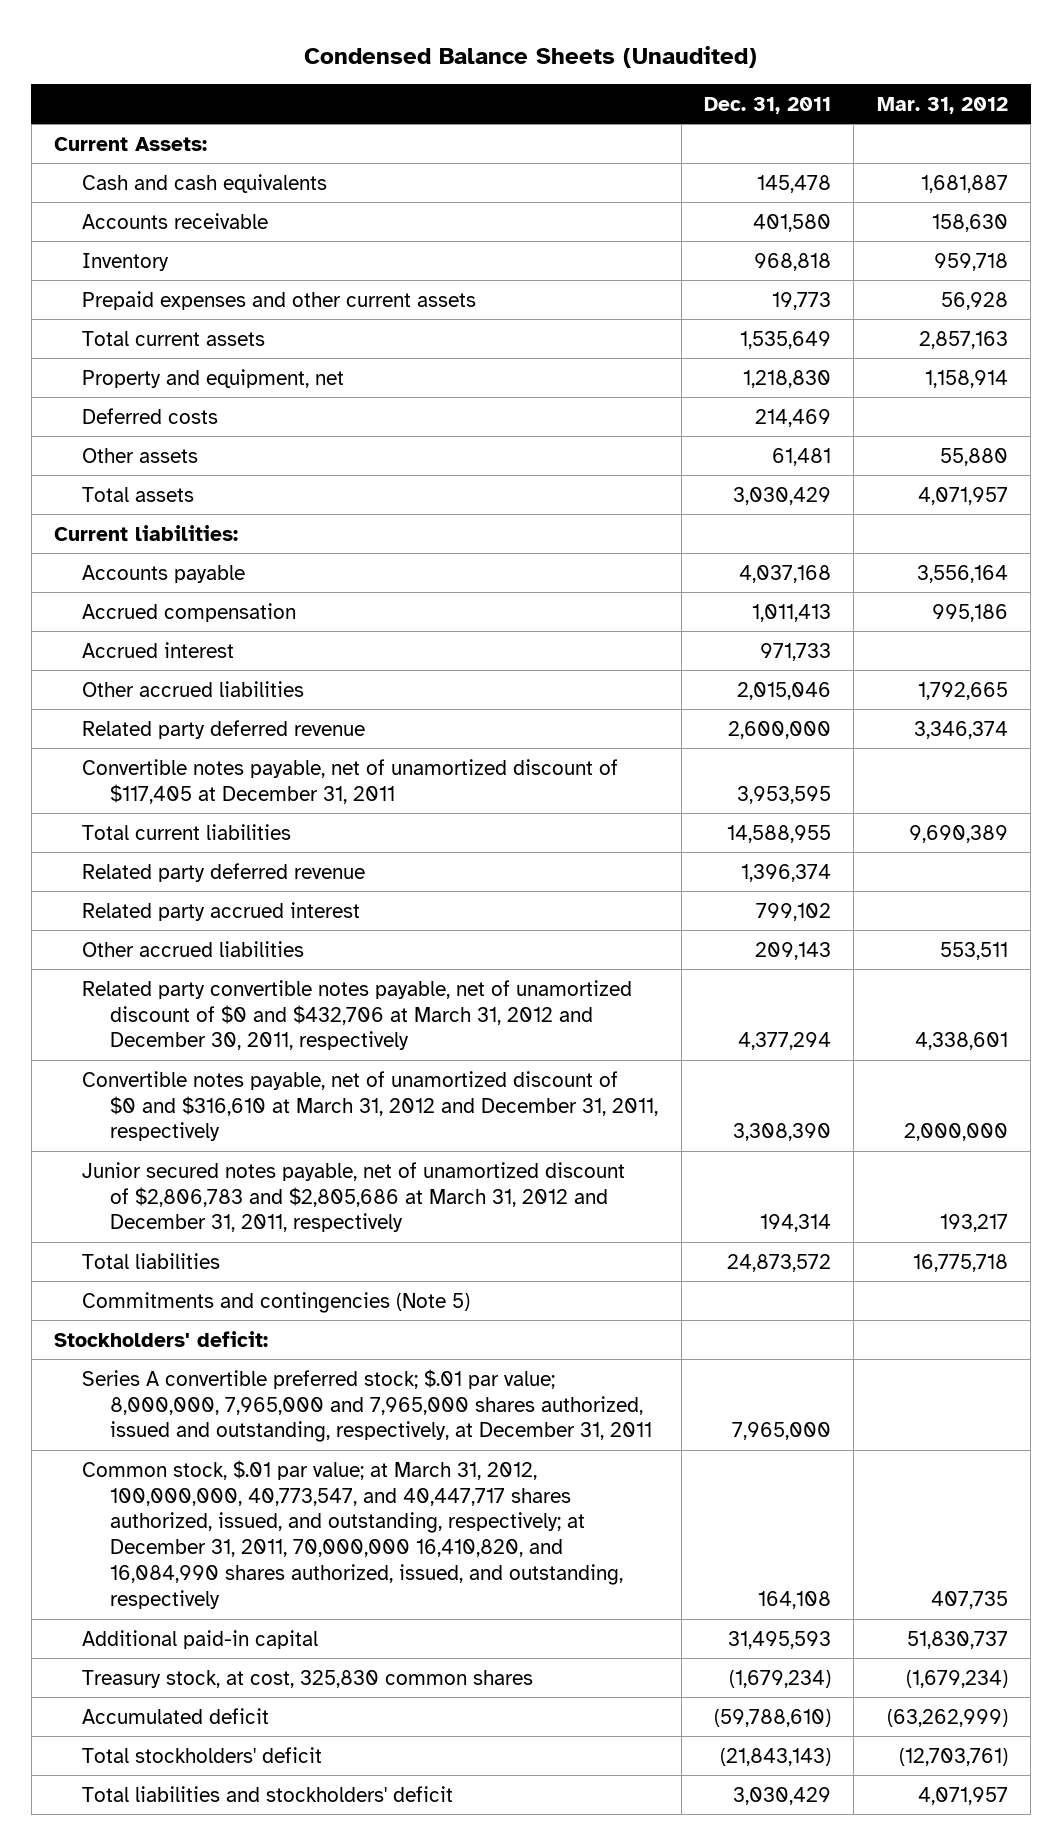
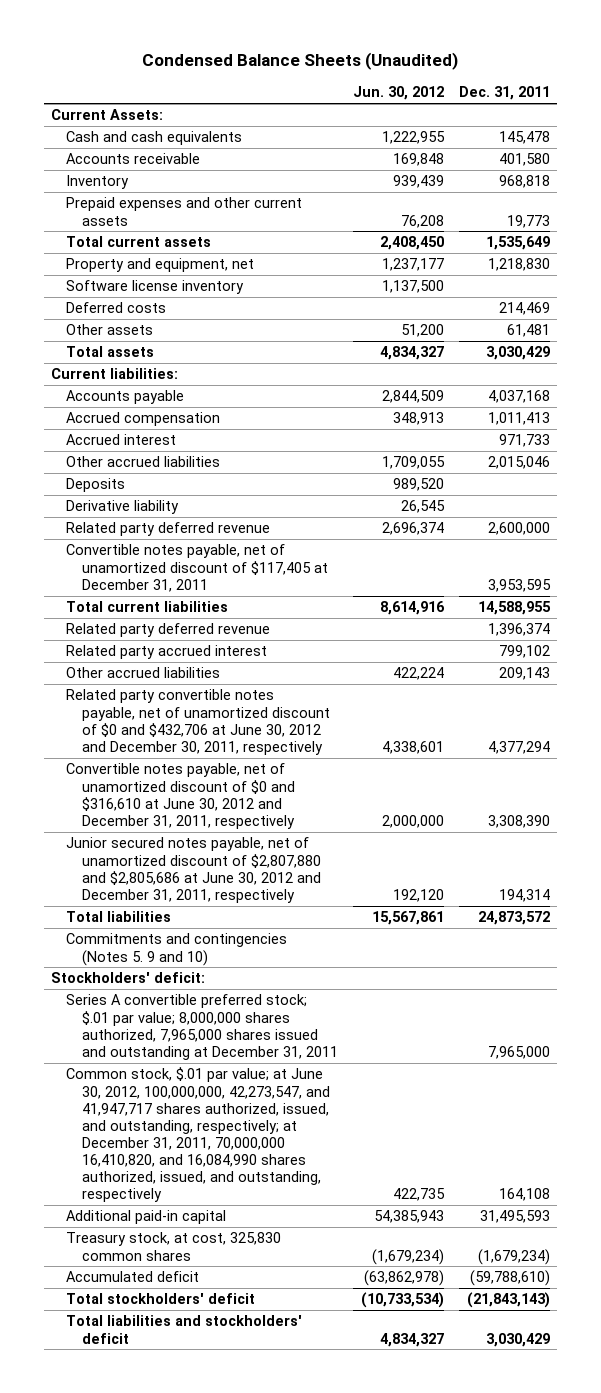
[876,96,1008,114] Mar. 31, 2012 -> none
none -> [352,86,444,101] Jun. 30, 2012
none -> [66,280,245,295] Software license inventory
none -> [66,478,126,493] Deposits
none -> [66,500,180,515] Derivative liability
[82,979,633,1051] Related party convertible notes payable, net of unamortized discount of $0 and $432,706 at March 31, 2012 and December 30, 2011, respectively -> [66,689,330,755] Related party convertible notes payable, net of unamortized discount of $0 and $432,706 at June 30, 2012 and December 30, 2011, respectively
[82,1070,659,1142] Convertible notes payable, net of unamortized discount of $0 and $316,610 at March 31, 2012 and December 31, 2011, respectively -> [66,763,295,829] Convertible notes payable, net of unamortized discount of $0 and $316,610 at June 30, 2012 and December 31, 2011, respectively
[82,1161,626,1233] Junior secured notes payable, net of unamortized discount of $2,806,783 and $2,805,686 at March 31, 2012 and December 31, 2011, respectively -> [66,837,321,903] Junior secured notes payable, net of unamortized discount of $2,807,880 and $2,805,686 at June 30, 2012 and December 31, 2011, respectively
[82,1291,471,1313] Commitments and contingencies (Note 5) -> [66,933,288,966] Commitments and contingencies (Notes 5. 9 and 10)
[82,1368,653,1443] Series A convertible preferred stock; $.01 par value; 8,000,000, 7,965,000 and 7,965,000 shares authorized, issued and outstanding, respectively, at December 31, 2011 -> [66,994,338,1060] Series A convertible preferred stock; $.01 par value; 8,000,000 shares authorized, 7,965,000 shares issued and outstanding at December 31, 2011
[82,1459,624,1610] Common stock, $.01 par value; at March 31, 2012, 100,000,000, 40,773,547, and 40,447,717 shares authorized, issued, and outstanding, respectively; at December 31, 2011, 70,000,000 16,410,820, and 16,084,990 shares authorized, issued, and outstanding, respectively -> [66,1067,330,1203] Common stock, $.01 par value; at June 30, 2012, 100,000,000, 42,273,547, and 41,947,717 shares authorized, issued, and outstanding, respectively; at December 31, 2011, 70,000,000 16,410,820, and 16,084,990 shares authorized, issued, and outstanding, respectively

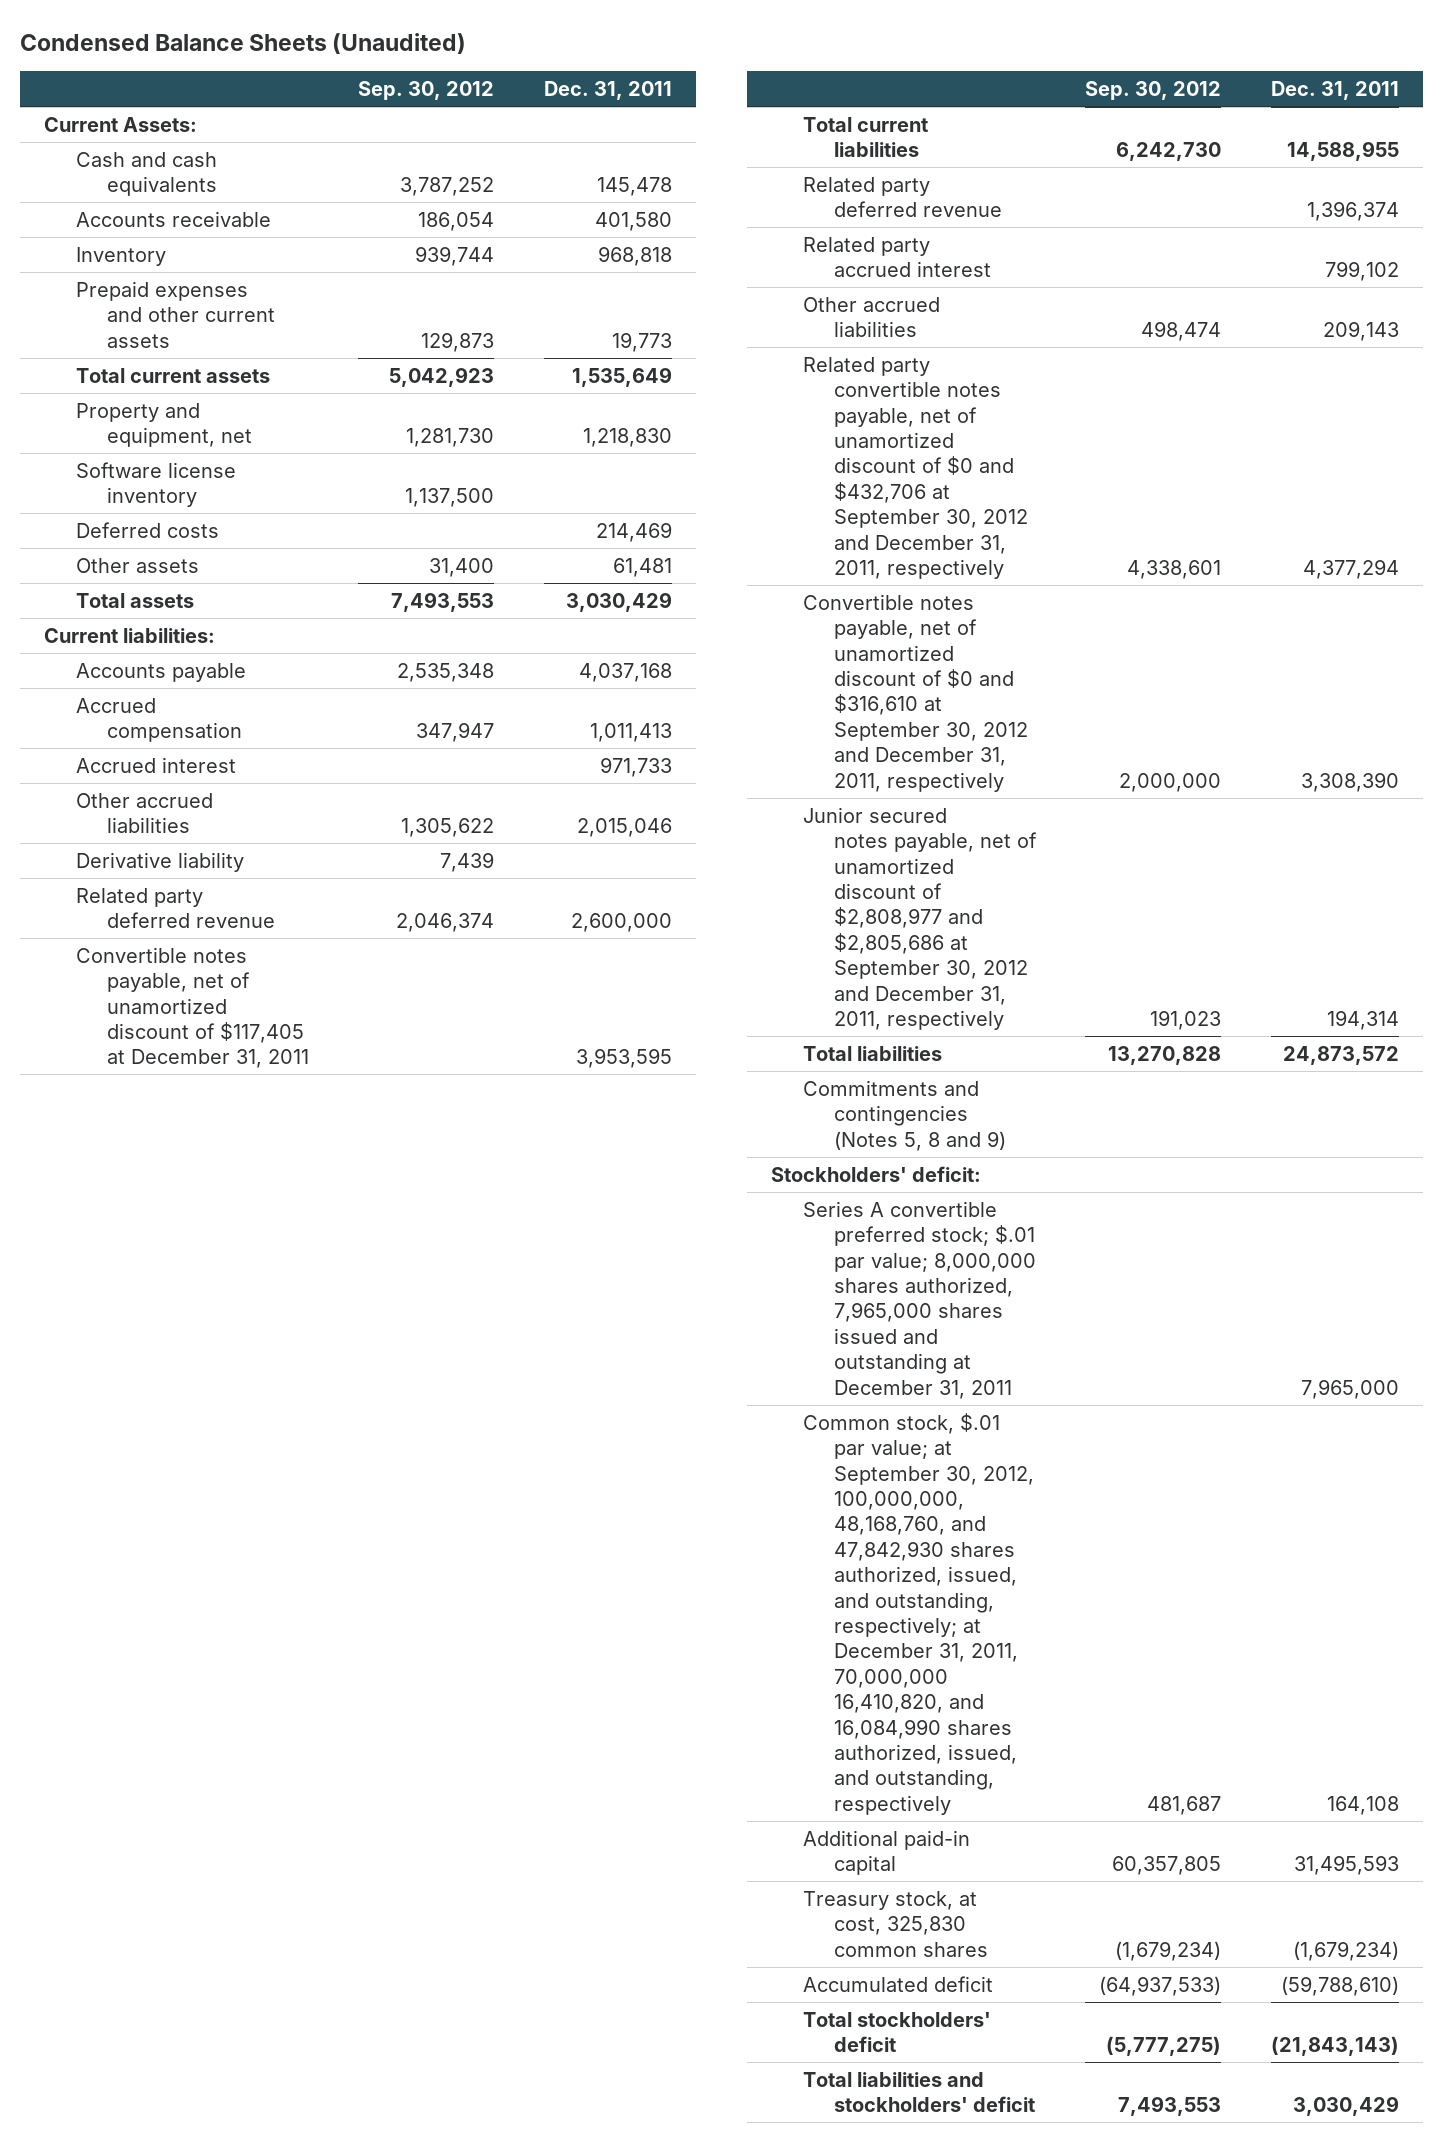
[352,86,444,101] Jun. 30, 2012 -> none
none -> [358,81,495,101] Sep. 30, 2012
[66,478,126,493] Deposits -> none
[66,689,330,755] Related party convertible notes payable, net of unamortized discount of $0 and $432,706 at June 30, 2012 and December 30, 2011, respectively -> [802,356,1029,579] Related party convertible notes payable, net of unamortized discount of $0 and $432,706 at September 30, 2012 and December 31, 2011, respectively
[66,763,295,829] Convertible notes payable, net of unamortized discount of $0 and $316,610 at June 30, 2012 and December 31, 2011, respectively -> [802,593,1029,792] Convertible notes payable, net of unamortized discount of $0 and $316,610 at September 30, 2012 and December 31, 2011, respectively
[66,837,321,903] Junior secured notes payable, net of unamortized discount of $2,807,880 and $2,805,686 at June 30, 2012 and December 31, 2011, respectively -> [802,806,1038,1030] Junior secured notes payable, net of unamortized discount of $2,808,977 and $2,805,686 at September 30, 2012 and December 31, 2011, respectively
[66,933,288,966] Commitments and contingencies (Notes 5. 9 and 10) -> [802,1079,1007,1151] Commitments and contingencies (Notes 5, 8 and 9)
[66,1067,330,1203] Common stock, $.01 par value; at June 30, 2012, 100,000,000, 42,273,547, and 41,947,717 shares authorized, issued, and outstanding, respectively; at December 31, 2011, 70,000,000 16,410,820, and 16,084,990 shares authorized, issued, and outstanding, respectively -> [802,1412,1035,1815] Common stock, $.01 par value; at September 30, 2012, 100,000,000, 48,168,760, and 47,842,930 shares authorized, issued, and outstanding, respectively; at December 31, 2011, 70,000,000 16,410,820, and 16,084,990 shares authorized, issued, and outstanding, respectively

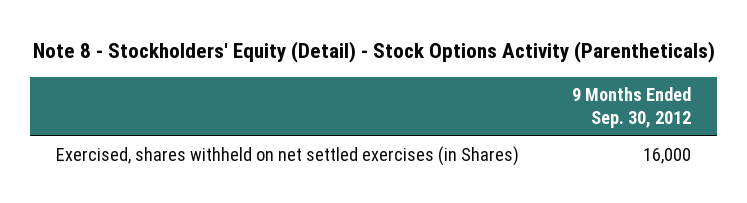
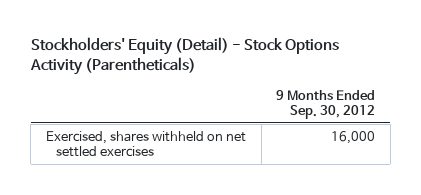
[32,41,715,64] Note 8 - Stockholders' Equity (Detail) - Stock Options Activity (Parentheticals) -> [29,37,339,75] Stockholders' Equity (Detail) - Stock Options Activity (Parentheticals)
[56,146,520,167] Exercised, shares withheld on net settled exercises (in Shares) -> [45,130,246,158] Exercised, shares withheld on net settled exercises

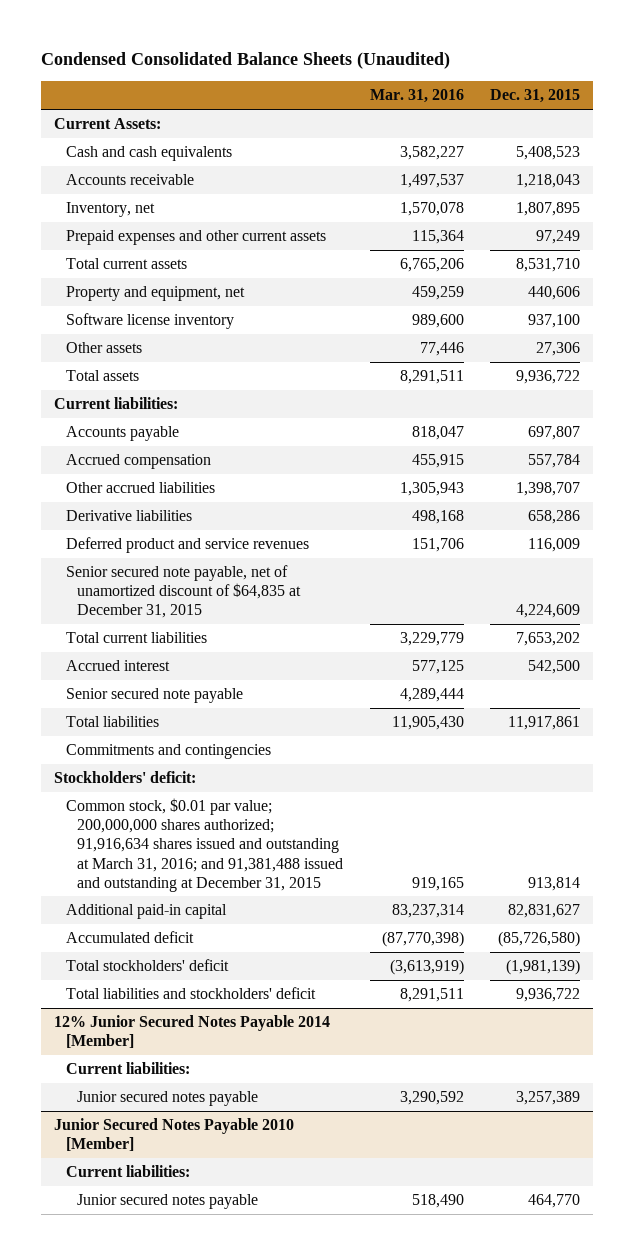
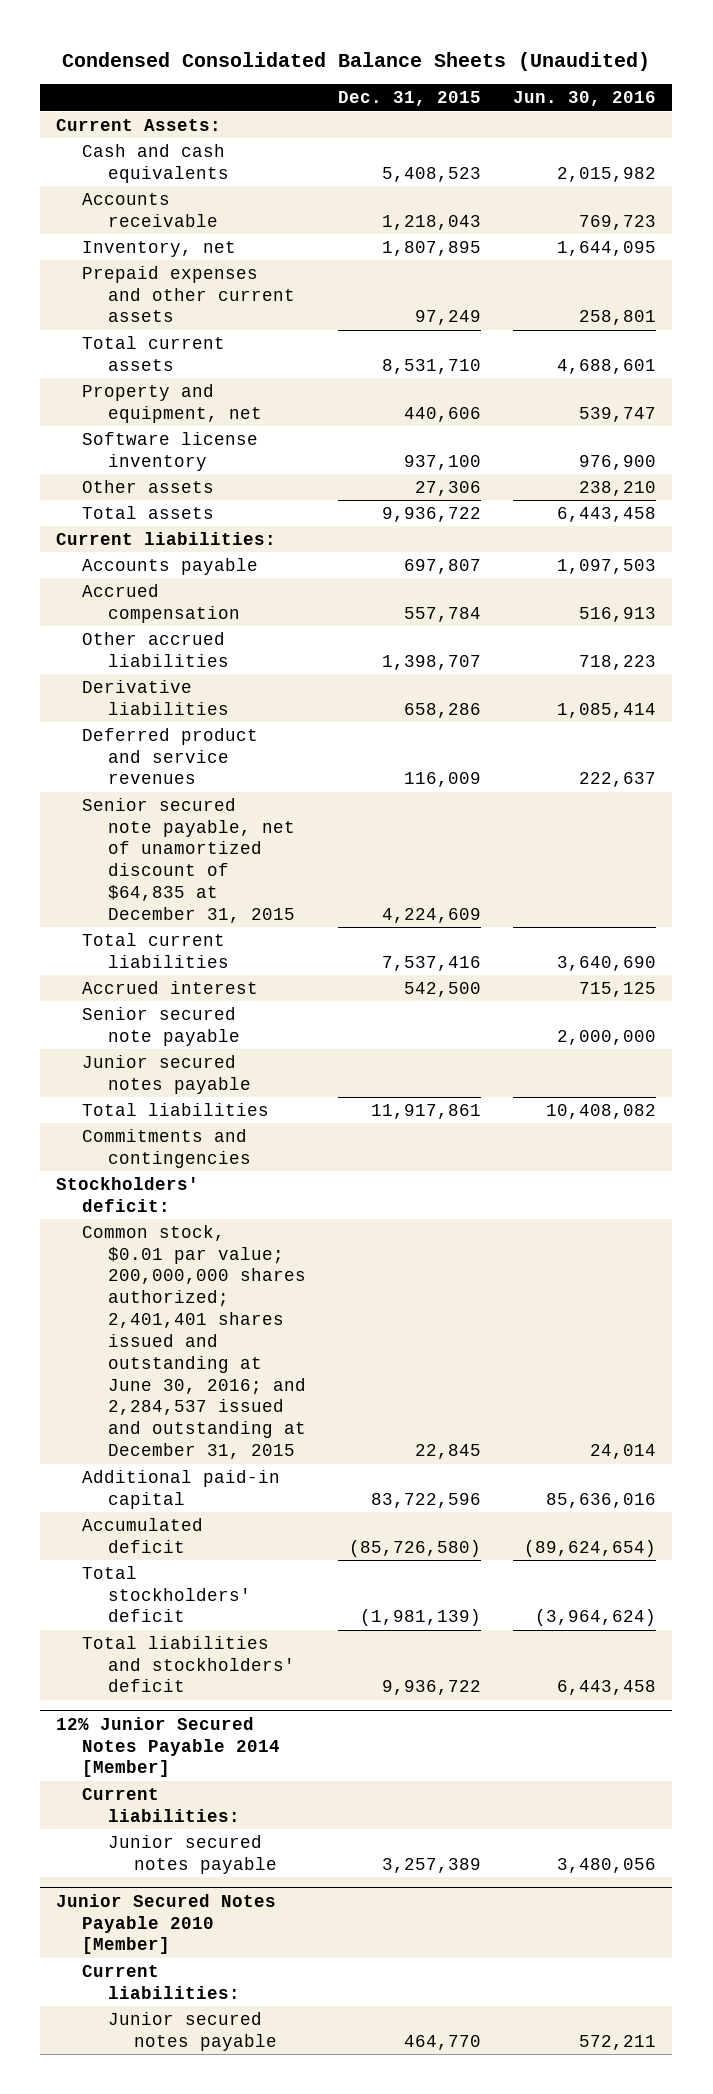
[369,89,464,104] Mar. 31, 2016 -> none
none -> [513,91,657,107] Jun. 30, 2016
[515,632,580,647] 7,653,202 -> [382,955,482,971] 7,537,416
none -> [82,1054,252,1094] Junior secured notes payable
[65,798,344,892] Common stock, $0.01 par value; 200,000,000 shares authorized; 91,916,634 shares issued and outstanding at March 31, 2016; and 91,381,488 issued and outstanding at December 31, 2015 -> [82,1224,307,1460] Common stock, $0.01 par value; 200,000,000 shares authorized; 2,401,401 shares issued and outstanding at June 30, 2016; and 2,284,537 issued and outstanding at December 31, 2015
[527,876,580,891] 913,814 -> [415,1444,482,1460] 22,845
[507,904,580,919] 82,831,627 -> [371,1492,482,1508] 83,722,596

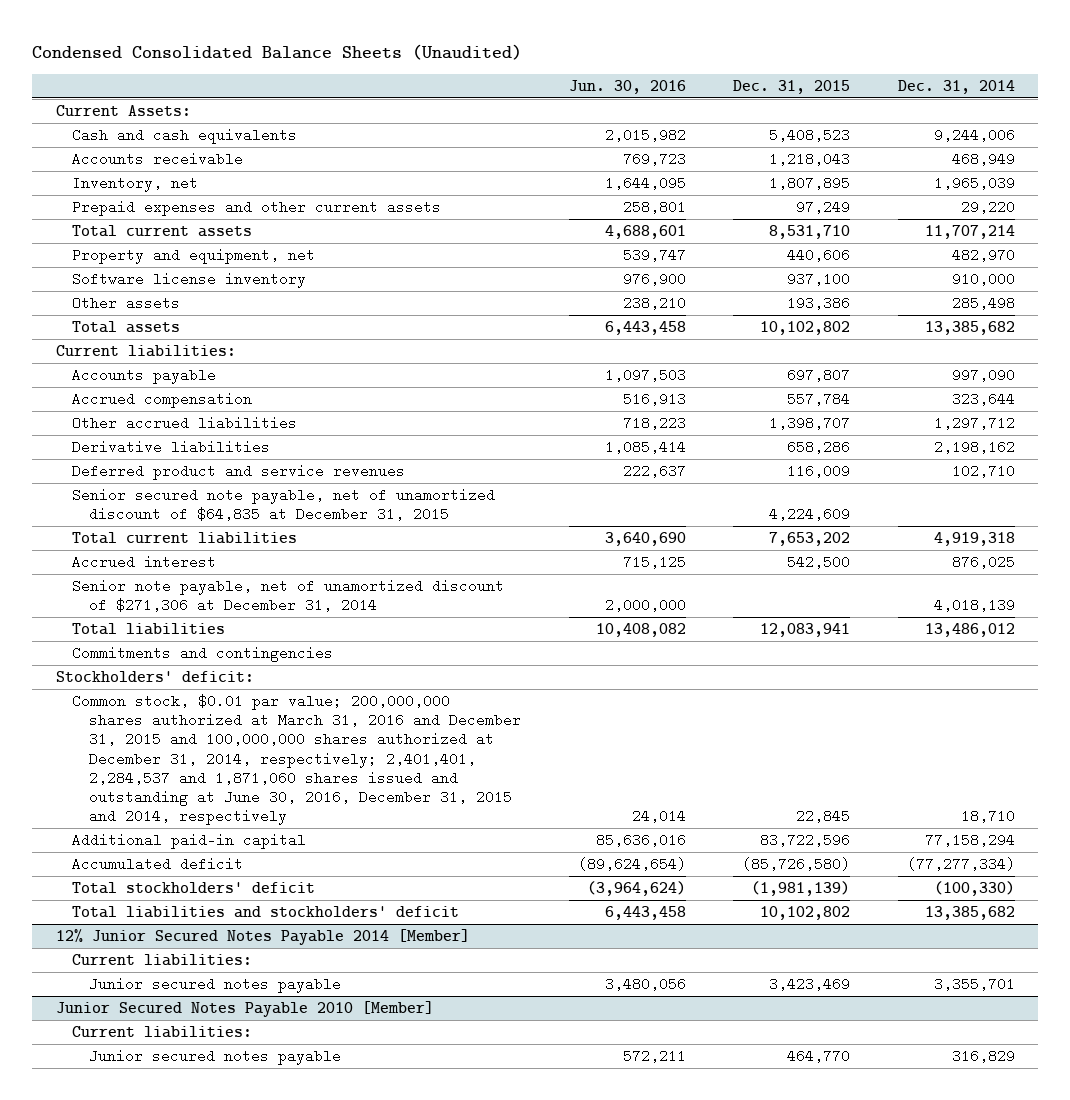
none -> [897,79,1015,94] Dec. 31, 2014
[415,480,482,496] 27,306 -> [787,295,851,310] 193,386
[382,506,482,522] 9,936,722 -> [760,320,851,335] 10,102,802
[382,955,482,971] 7,537,416 -> [769,531,851,546] 7,653,202
[82,1054,252,1094] Junior secured notes payable -> none
[82,1006,241,1046] Senior secured note payable -> [72,578,505,613] Senior note payable, net of unamortized discount of $271,306 at December 31, 2014
[371,1103,482,1119] 11,917,861 -> [760,622,851,637] 12,083,941
[82,1224,307,1460] Common stock, $0.01 par value; 200,000,000 shares authorized; 2,401,401 shares issued and outstanding at June 30, 2016; and 2,284,537 issued and outstanding at December 31, 2015 -> [72,693,521,826] Common stock, $0.01 par value; 200,000,000 shares authorized at March 31, 2016 and December 31, 2015 and 100,000,000 shares authorized at December 31, 2014, respectively; 2,401,401, 2,284,537 and 1,871,060 shares issued and outstanding at June 30, 2016, December 31, 2015 and 2014, respectively
[382,1680,482,1696] 9,936,722 -> [760,905,851,920] 10,102,802
[382,1857,482,1873] 3,257,389 -> [769,976,851,991] 3,423,469

